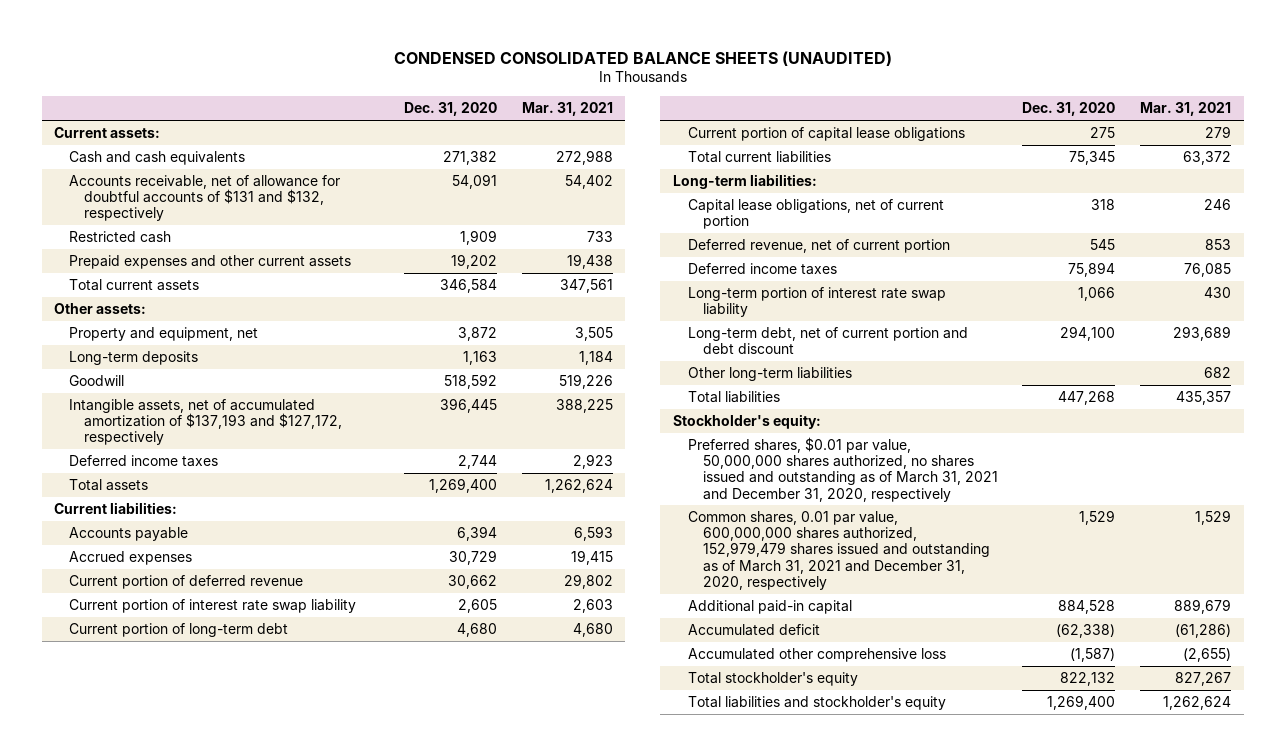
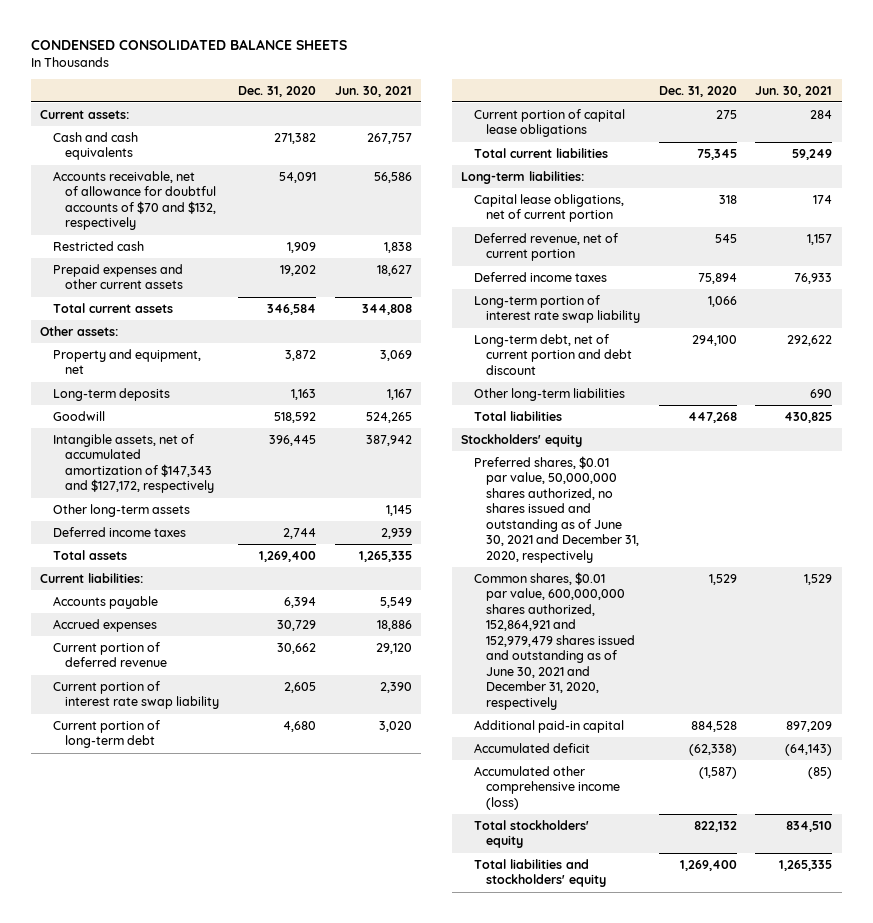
[393,50,892,66] CONDENSED CONSOLIDATED BALANCE SHEETS (UNAUDITED) -> [30,38,347,50] CONDENSED CONSOLIDATED BALANCE SHEETS
[521,102,613,117] Mar. 31, 2021 -> none
none -> [334,85,412,97] Jun. 30, 2021
[69,175,341,222] Accounts receivable, net of allowance for doubtful accounts of $131 and $132, respectively -> [52,170,217,231] Accounts receivable, net of allowance for doubtful accounts of $70 and $132, respectively
[69,399,343,446] Intangible assets, net of accumulated amortization of $137,193 and $127,172, respectively -> [52,433,215,494] Intangible assets, net of accumulated amortization of $147,343 and $127,172, respectively
none -> [52,503,190,517] Other long-term assets
[672,414,821,430] Stockholder's equity: -> [460,433,582,447] Stockholders' equity
[687,437,998,502] Preferred shares, $0.01 par value, 50,000,000 shares authorized, no shares issued and outstanding as of March 31, 2021 and December 31, 2020, respectively -> [473,455,640,563] Preferred shares, $0.01 par value, 50,000,000 shares authorized, no shares issued and outstanding as of June 30, 2021 and December 31, 2020, respectively
[687,511,990,590] Common shares, 0.01 par value, 600,000,000 shares authorized, 152,979,479 shares issued and outstanding as of March 31, 2021 and December 31, 2020, respectively -> [473,571,636,710] Common shares, $0.01 par value, 600,000,000 shares authorized, 152,864,921 and 152,979,479 shares issued and outstanding as of June 30, 2021 and December 31, 2020, respectively
[687,648,946,663] Accumulated other comprehensive loss -> [473,765,621,810] Accumulated other comprehensive income (loss)
[687,672,858,687] Total stockholder's equity -> [473,819,589,849] Total stockholders' equity
[687,696,946,711] Total liabilities and stockholder's equity -> [473,858,607,888] Total liabilities and stockholders' equity

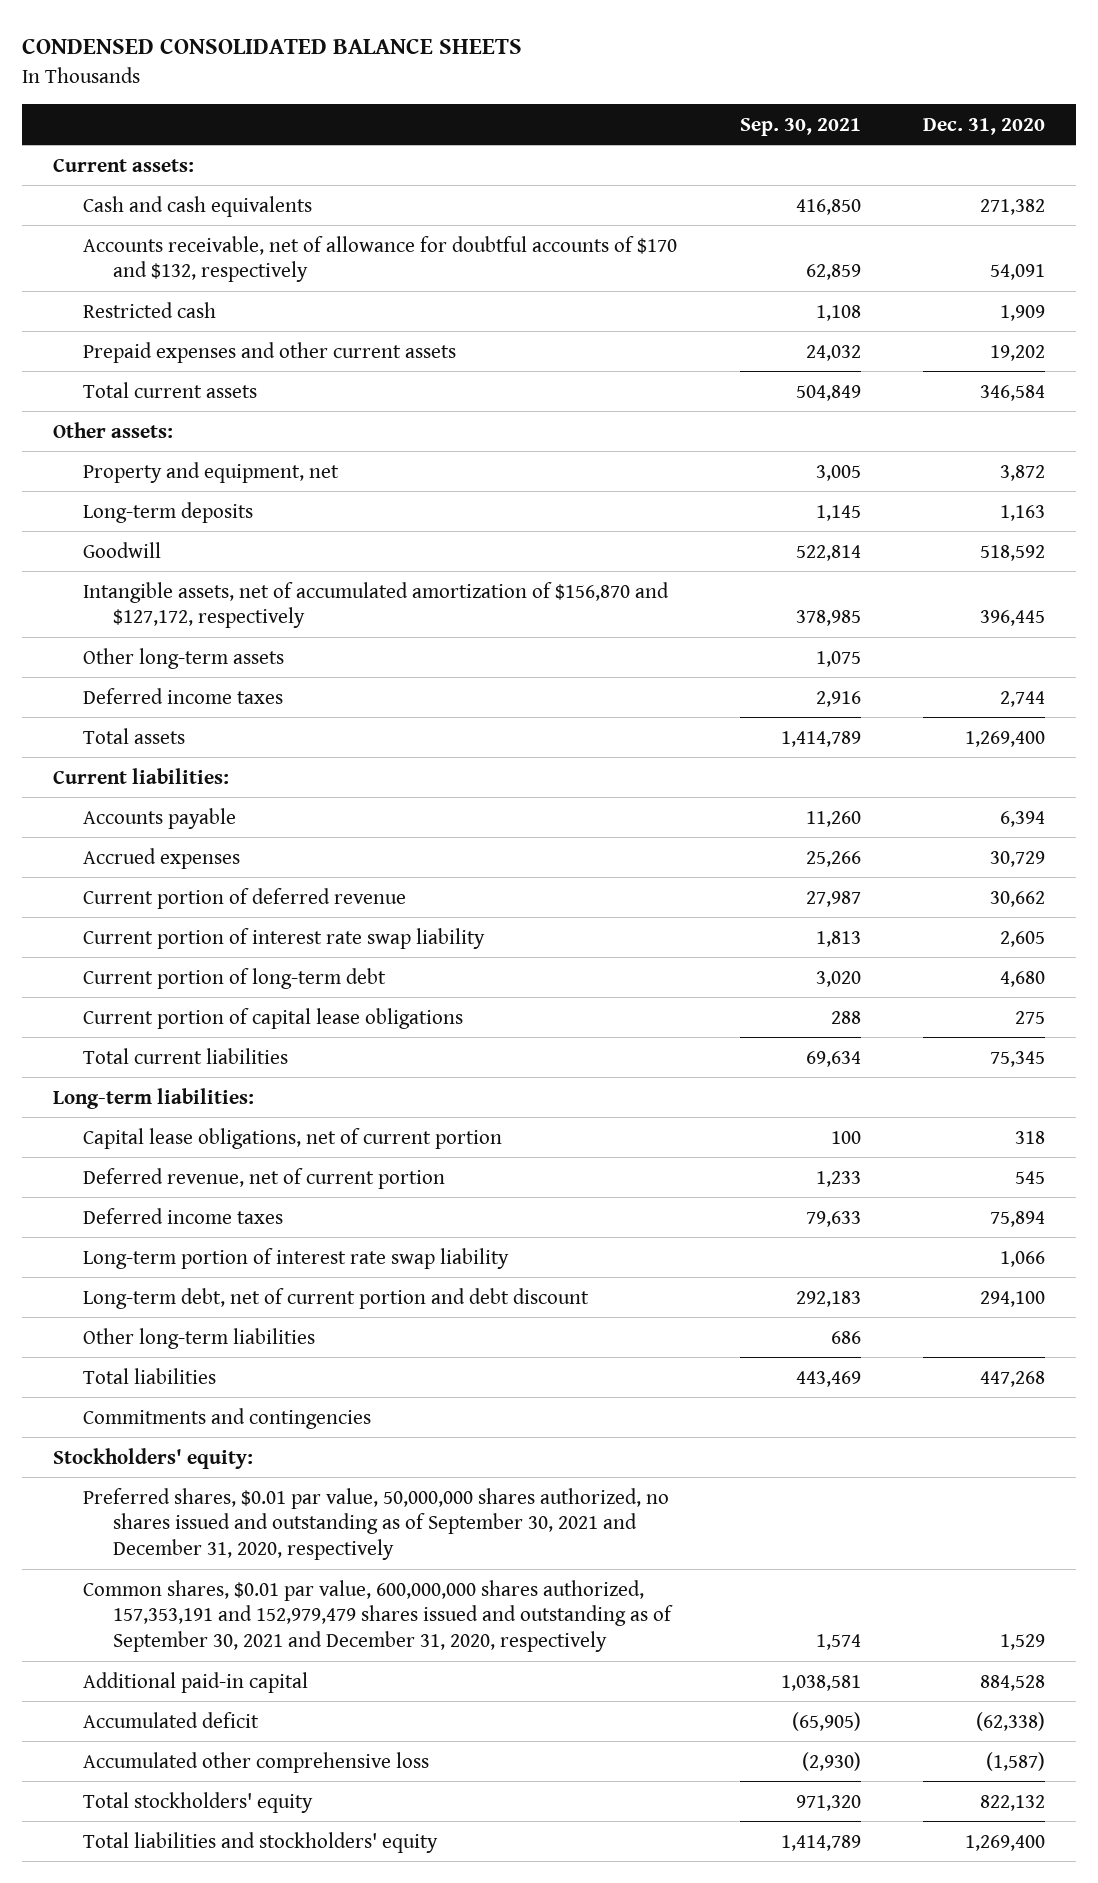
[334,85,412,97] Jun. 30, 2021 -> none
none -> [739,117,861,136] Sep. 30, 2021
[52,170,217,231] Accounts receivable, net of allowance for doubtful accounts of $70 and $132, respectively -> [83,235,678,283] Accounts receivable, net of allowance for doubtful accounts of $170 and $132, respectively
[52,433,215,494] Intangible assets, net of accumulated amortization of $147,343 and $127,172, respectively -> [83,581,670,629] Intangible assets, net of accumulated amortization of $156,870 and $127,172, respectively
none -> [83,1407,372,1429] Commitments and contingencies
[460,433,582,447] Stockholders' equity -> [53,1447,254,1469] Stockholders' equity:
[473,455,640,563] Preferred shares, $0.01 par value, 50,000,000 shares authorized, no shares issued and outstanding as of June 30, 2021 and December 31, 2020, respectively -> [83,1487,670,1561] Preferred shares, $0.01 par value, 50,000,000 shares authorized, no shares issued and outstanding as of September 30, 2021 and December 31, 2020, respectively
[473,571,636,710] Common shares, $0.01 par value, 600,000,000 shares authorized, 152,864,921 and 152,979,479 shares issued and outstanding as of June 30, 2021 and December 31, 2020, respectively -> [83,1579,674,1653] Common shares, $0.01 par value, 600,000,000 shares authorized, 157,353,191 and 152,979,479 shares issued and outstanding as of September 30, 2021 and December 31, 2020, respectively
[473,765,621,810] Accumulated other comprehensive income (loss) -> [83,1751,430,1773] Accumulated other comprehensive loss

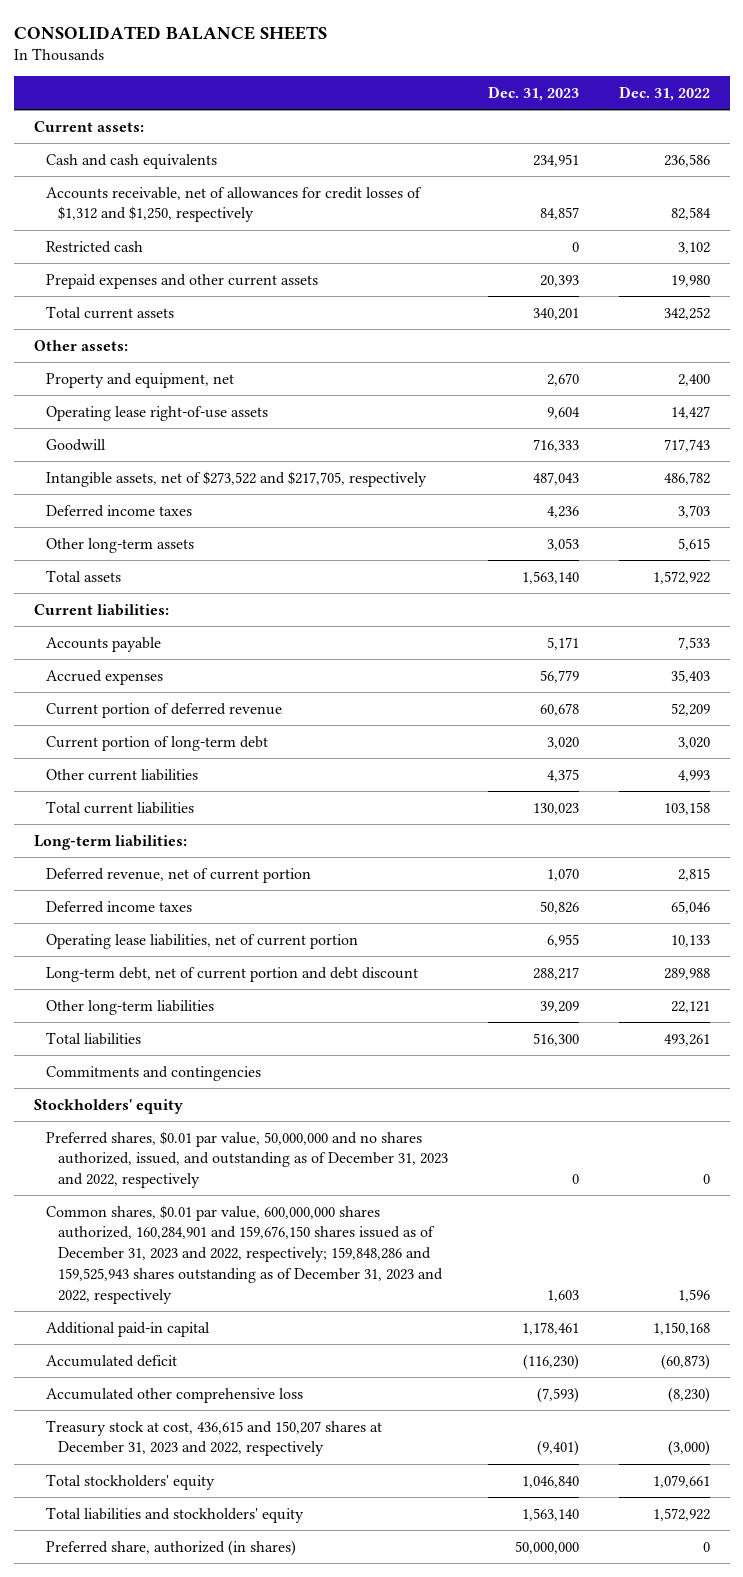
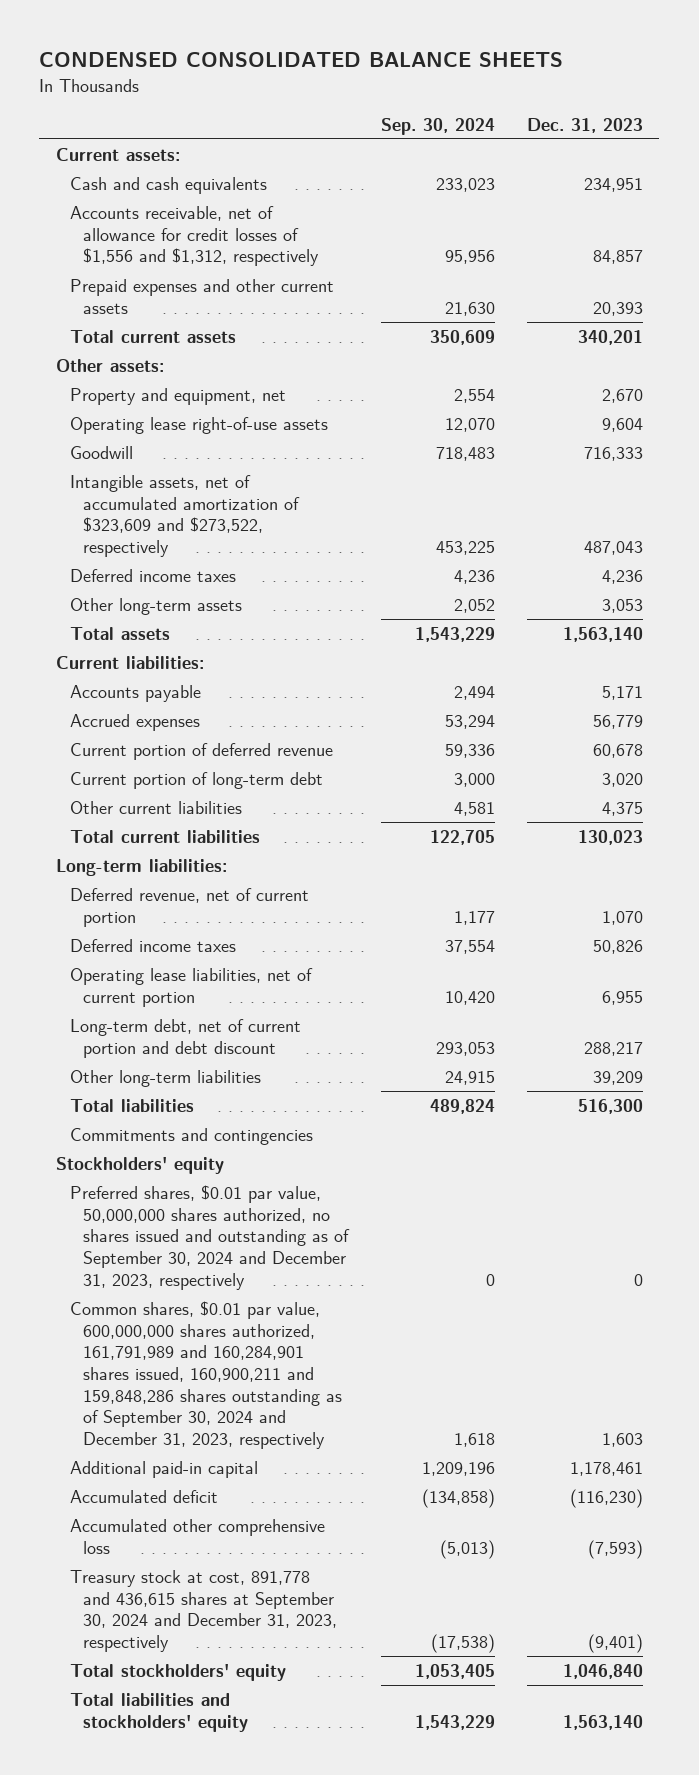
[13,25,327,40] CONSOLIDATED BALANCE SHEETS -> [39,52,564,68] CONDENSED CONSOLIDATED BALANCE SHEETS
[618,86,710,102] Dec. 31, 2022 -> none
none -> [380,117,495,135] Sep. 30, 2024
[45,240,143,253] Restricted cash -> none
[45,186,422,223] Accounts receivable, net of allowances for credit losses of $1,312 and $1,250, respectively -> [69,205,320,267] Accounts receivable, net of allowance for credit losses of $1,556 and $1,312, respectively
[45,470,427,487] Intangible assets, net of $273,522 and $217,705, respectively -> [69,474,301,558] Intangible assets, net of accumulated amortization of $323,609 and $273,522, respectively
[45,1130,449,1189] Preferred shares, $0.01 par value, 50,000,000 and no shares authorized, issued, and outstanding as of December 31, 2023 and 2022, respectively -> [69,1184,351,1290] Preferred shares, $0.01 par value, 50,000,000 shares authorized, no shares issued and outstanding as of September 30, 2024 and December 31, 2023, respectively
[45,1204,444,1304] Common shares, $0.01 par value, 600,000,000 shares authorized, 160,284,901 and 159,676,150 shares issued as of December 31, 2023 and 2022, respectively; 159,848,286 and 159,525,943 shares outstanding as of December 31, 2023 and 2022, respectively -> [69,1300,343,1450] Common shares, $0.01 par value, 600,000,000 shares authorized, 161,791,989 and 160,284,901 shares issued, 160,900,211 and 159,848,286 shares outstanding as of September 30, 2024 and December 31, 2023, respectively
[45,1419,382,1457] Treasury stock at cost, 436,615 and 150,207 shares at December 31, 2023 and 2022, respectively -> [69,1569,338,1653] Treasury stock at cost, 891,778 and 436,615 shares at September 30, 2024 and December 31, 2023, respectively
[45,1539,296,1556] Preferred share, authorized (in shares) -> none

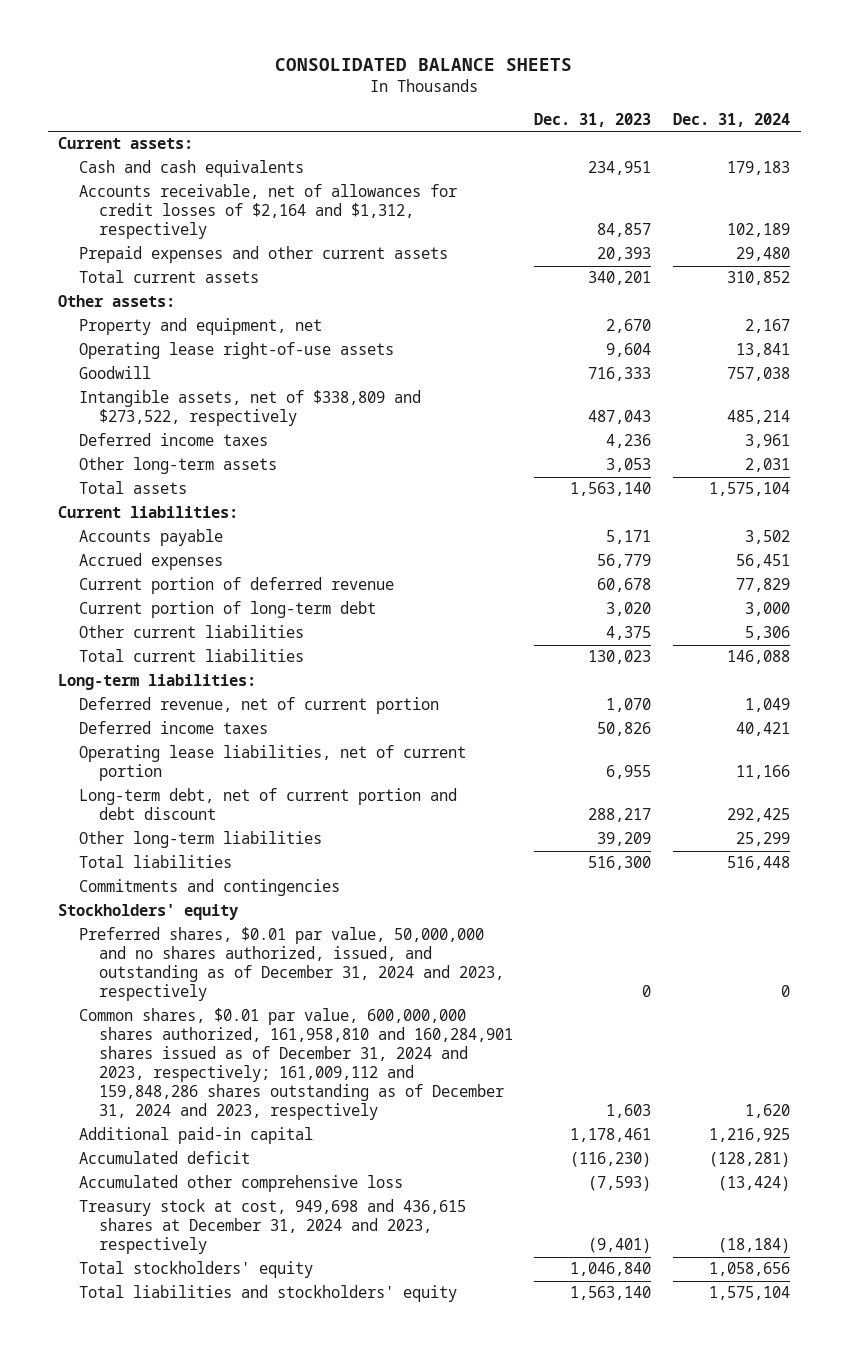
[39,52,564,68] CONDENSED CONSOLIDATED BALANCE SHEETS -> [275,58,573,72] CONSOLIDATED BALANCE SHEETS
[380,117,495,135] Sep. 30, 2024 -> none
none -> [672,112,790,127] Dec. 31, 2024
[69,205,320,267] Accounts receivable, net of allowance for credit losses of $1,556 and $1,312, respectively -> [78,184,457,240] Accounts receivable, net of allowances for credit losses of $2,164 and $1,312, respectively
[69,474,301,558] Intangible assets, net of accumulated amortization of $323,609 and $273,522, respectively -> [78,390,421,427] Intangible assets, net of $338,809 and $273,522, respectively
[69,1184,351,1290] Preferred shares, $0.01 par value, 50,000,000 shares authorized, no shares issued and outstanding as of September 30, 2024 and December 31, 2023, respectively -> [78,927,504,1002] Preferred shares, $0.01 par value, 50,000,000 and no shares authorized, issued, and outstanding as of December 31, 2024 and 2023, respectively
[69,1300,343,1450] Common shares, $0.01 par value, 600,000,000 shares authorized, 161,791,989 and 160,284,901 shares issued, 160,900,211 and 159,848,286 shares outstanding as of September 30, 2024 and December 31, 2023, respectively -> [78,1008,513,1121] Common shares, $0.01 par value, 600,000,000 shares authorized, 161,958,810 and 160,284,901 shares issued as of December 31, 2024 and 2023, respectively; 161,009,112 and 159,848,286 shares outstanding as of December 31, 2024 and 2023, respectively
[69,1569,338,1653] Treasury stock at cost, 891,778 and 436,615 shares at September 30, 2024 and December 31, 2023, respectively -> [78,1199,466,1255] Treasury stock at cost, 949,698 and 436,615 shares at December 31, 2024 and 2023, respectively

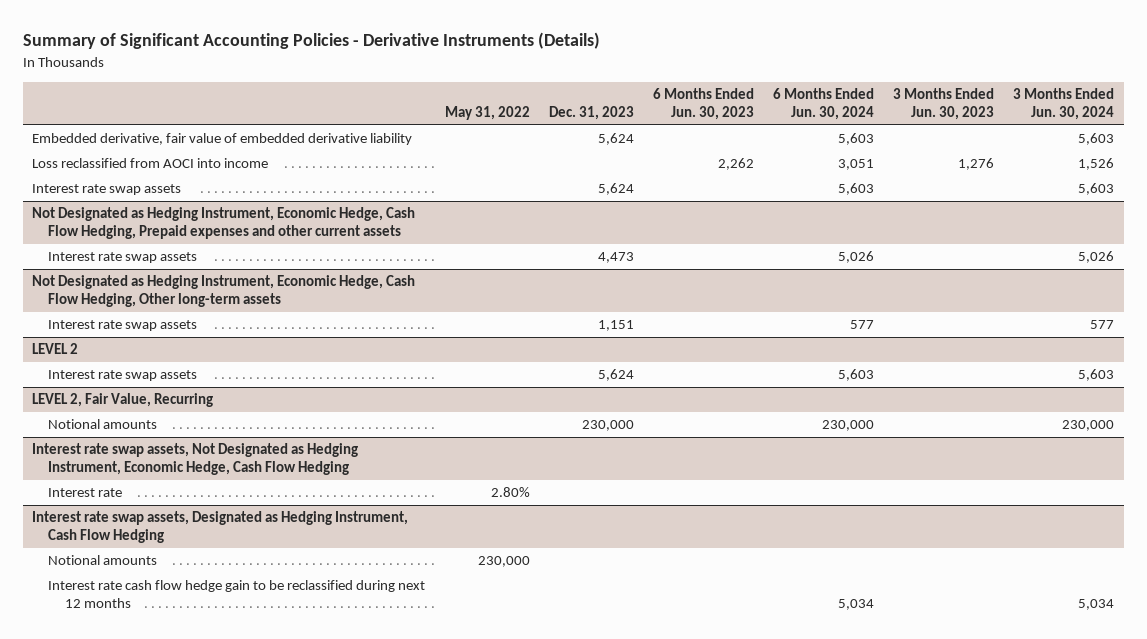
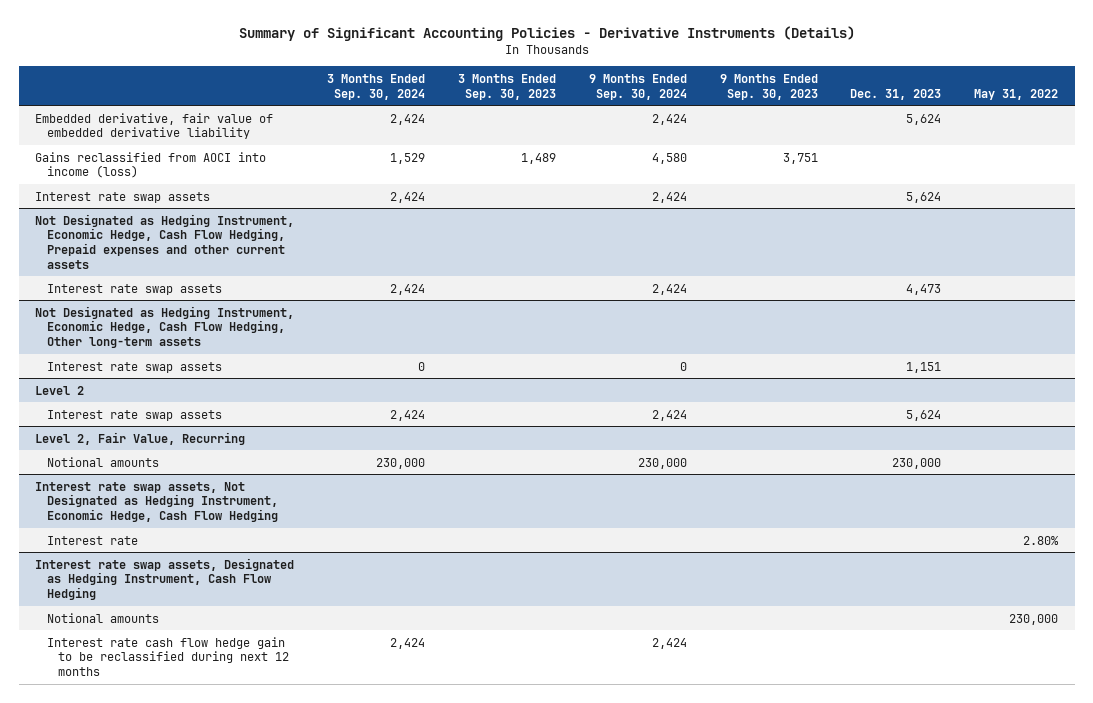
[652,88,754,121] 6 Months Ended Jun. 30, 2023 -> none
[773,88,875,121] 6 Months Ended Jun. 30, 2024 -> none
[893,88,995,121] 3 Months Ended Jun. 30, 2023 -> none
[1013,88,1115,121] 3 Months Ended Jun. 30, 2024 -> none
none -> [327,74,426,100] 3 Months Ended Sep. 30, 2024
none -> [457,74,556,100] 3 Months Ended Sep. 30, 2023
none -> [588,74,687,100] 9 Months Ended Sep. 30, 2024
none -> [719,74,818,100] 9 Months Ended Sep. 30, 2023
[32,158,269,169] Loss reclassified from AOCI into income -> [35,151,267,179] Gains reclassified from AOCI into income (loss)
[32,343,79,355] LEVEL 2 -> [35,385,85,395] Level 2
[32,393,214,408] LEVEL 2, Fair Value, Recurring -> [35,431,246,445] Level 2, Fair Value, Recurring

